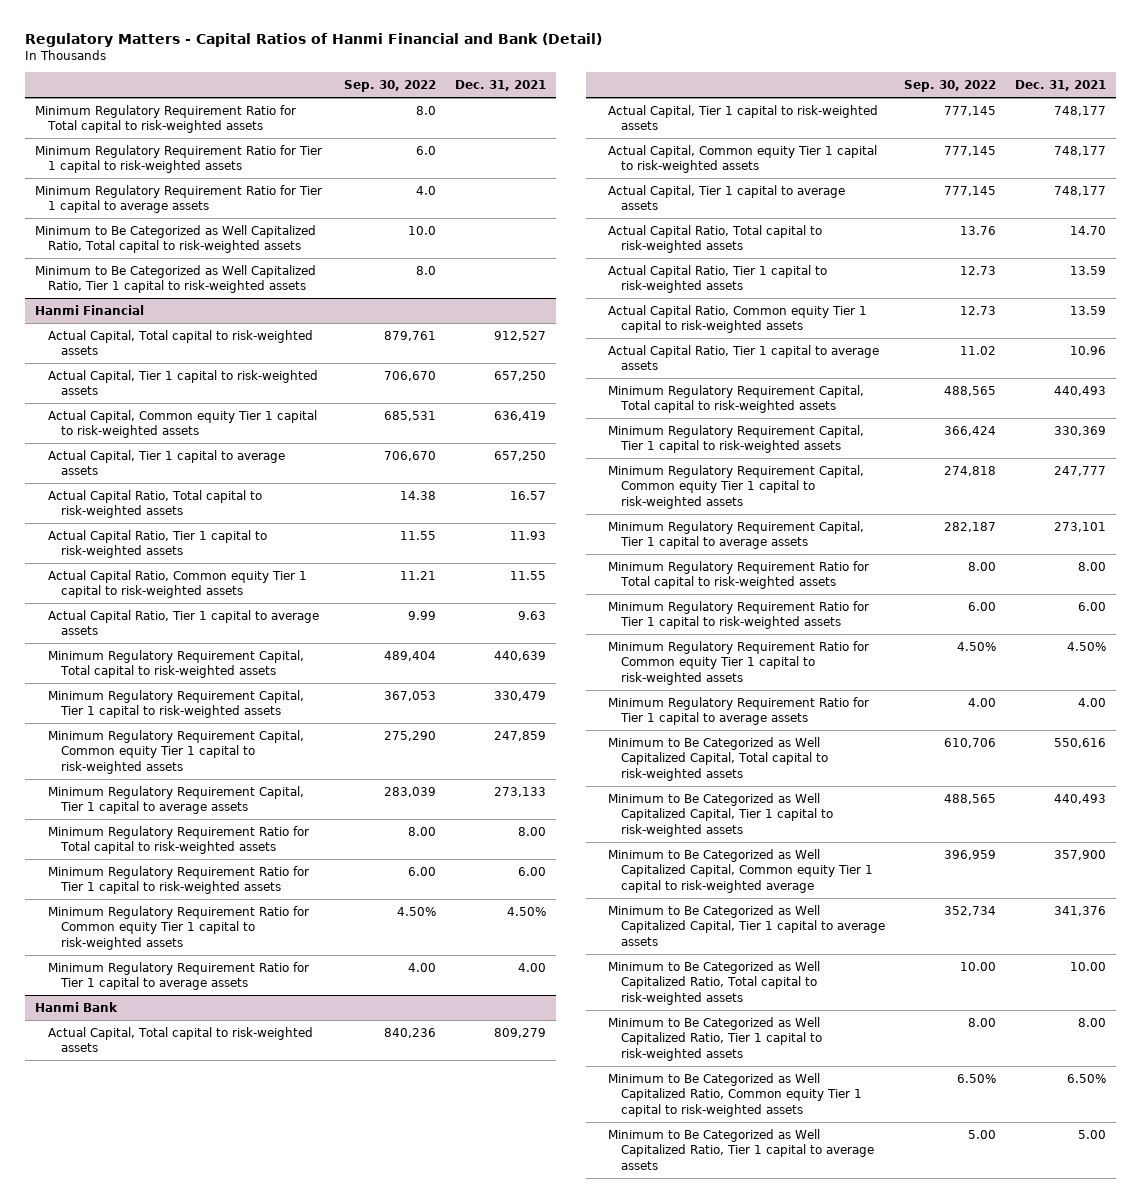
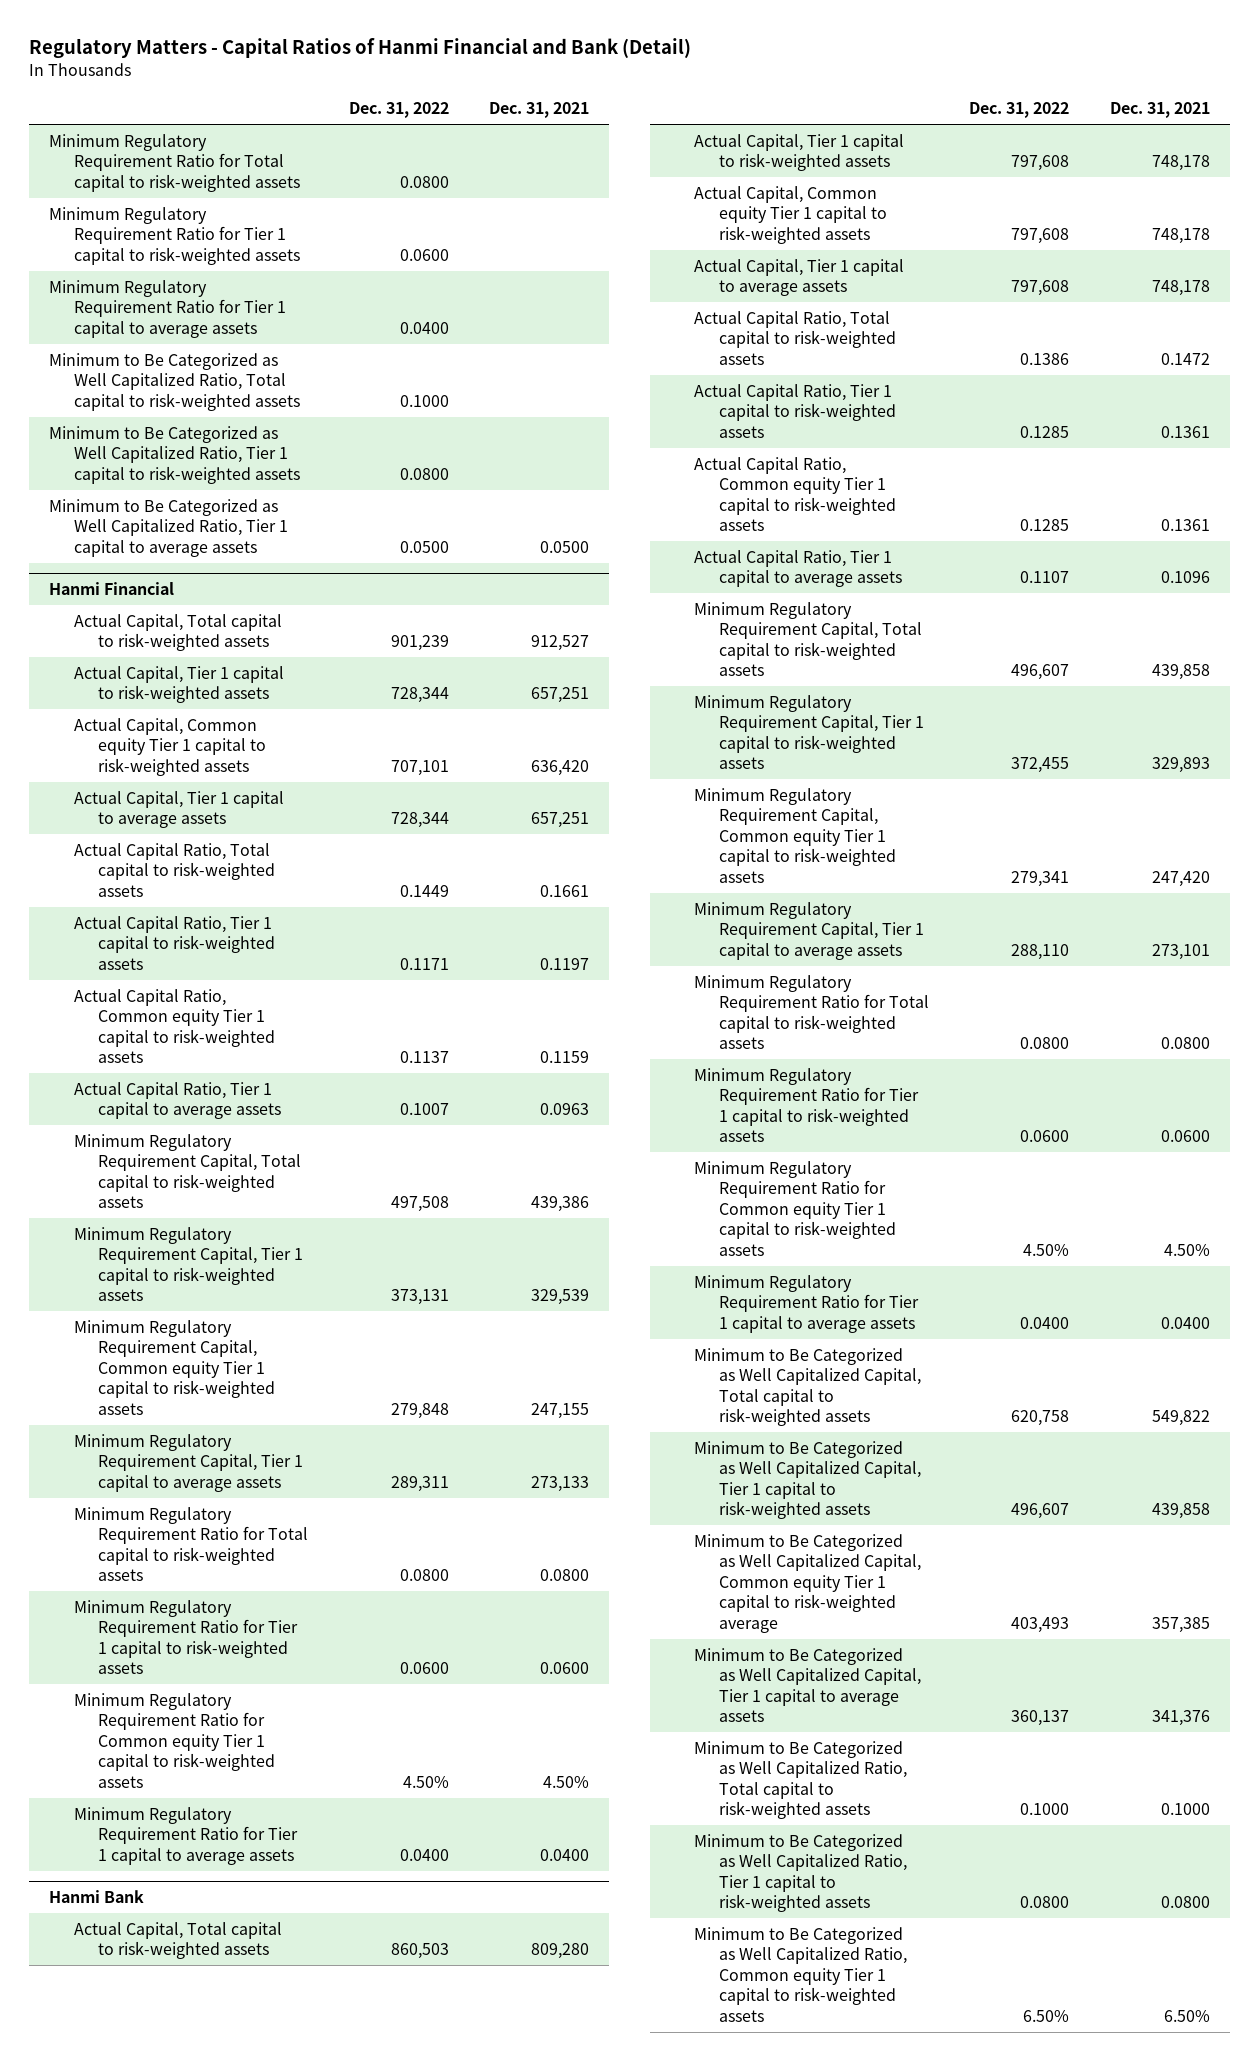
[343,80,436,93] Sep. 30, 2022 -> none
none -> [348,102,449,119] Dec. 31, 2022
none -> [49,498,288,557] Minimum to Be Categorized as Well Capitalized Ratio, Tier 1 capital to average assets
[494,370,547,381] 657,250 -> [530,687,589,704] 657,251
[494,410,547,421] 636,419 -> [530,759,589,776] 636,420
[494,450,547,461] 657,250 -> [530,812,589,829] 657,251
[510,490,547,500] 16.57 -> [539,884,589,897] 0.1661
[510,530,547,540] 11.93 -> [539,957,589,970] 0.1197
[510,570,547,580] 11.55 -> [539,1051,589,1064] 0.1159
[518,610,547,620] 9.63 -> [539,1103,589,1116] 0.0963
[494,650,547,661] 440,639 -> [530,1196,589,1213] 439,386
[494,690,547,701] 330,479 -> [530,1289,589,1306] 329,539
[494,730,547,741] 247,859 -> [530,1402,589,1419] 247,155
[518,826,547,836] 8.00 -> [539,1569,589,1582] 0.0800
[518,866,547,876] 6.00 -> [539,1662,589,1675] 0.0600
[518,962,547,972] 4.00 -> [539,1848,589,1861] 0.0400
[494,1027,547,1038] 809,279 -> [530,1943,589,1960] 809,280
[1054,105,1107,116] 748,177 -> [1151,155,1210,172] 748,178
[1054,145,1107,156] 748,177 -> [1151,227,1210,244] 748,178
[1054,185,1107,196] 748,177 -> [1151,280,1210,297] 748,178
[1070,225,1107,235] 14.70 -> [1160,352,1210,365] 0.1472
[1070,265,1107,275] 13.59 -> [1160,425,1210,438] 0.1361
[1070,305,1107,315] 13.59 -> [1160,519,1210,532] 0.1361
[1070,345,1107,355] 10.96 -> [1160,571,1210,584] 0.1096
[1054,385,1107,396] 440,493 -> [1151,664,1210,681] 439,858
[1054,425,1107,436] 330,369 -> [1151,757,1210,774] 329,893
[1054,465,1107,476] 247,777 -> [1151,870,1210,887] 247,420
[1078,561,1107,571] 8.00 -> [1160,1037,1210,1050] 0.0800
[1078,601,1107,611] 6.00 -> [1160,1130,1210,1143] 0.0600
[1078,697,1107,707] 4.00 -> [1160,1316,1210,1329] 0.0400
[1054,737,1107,748] 550,616 -> [1151,1410,1210,1427] 549,822
[1054,793,1107,804] 440,493 -> [1151,1503,1210,1520] 439,858
[1054,849,1107,860] 357,900 -> [1151,1616,1210,1633] 357,385
[1070,961,1107,971] 10.00 -> [1160,1803,1210,1816] 0.1000
[1078,1017,1107,1027] 8.00 -> [1160,1896,1210,1909] 0.0800
[608,1128,875,1170] Minimum to Be Categorized as Well Capitalized Ratio, Tier 1 capital to average assets -> none

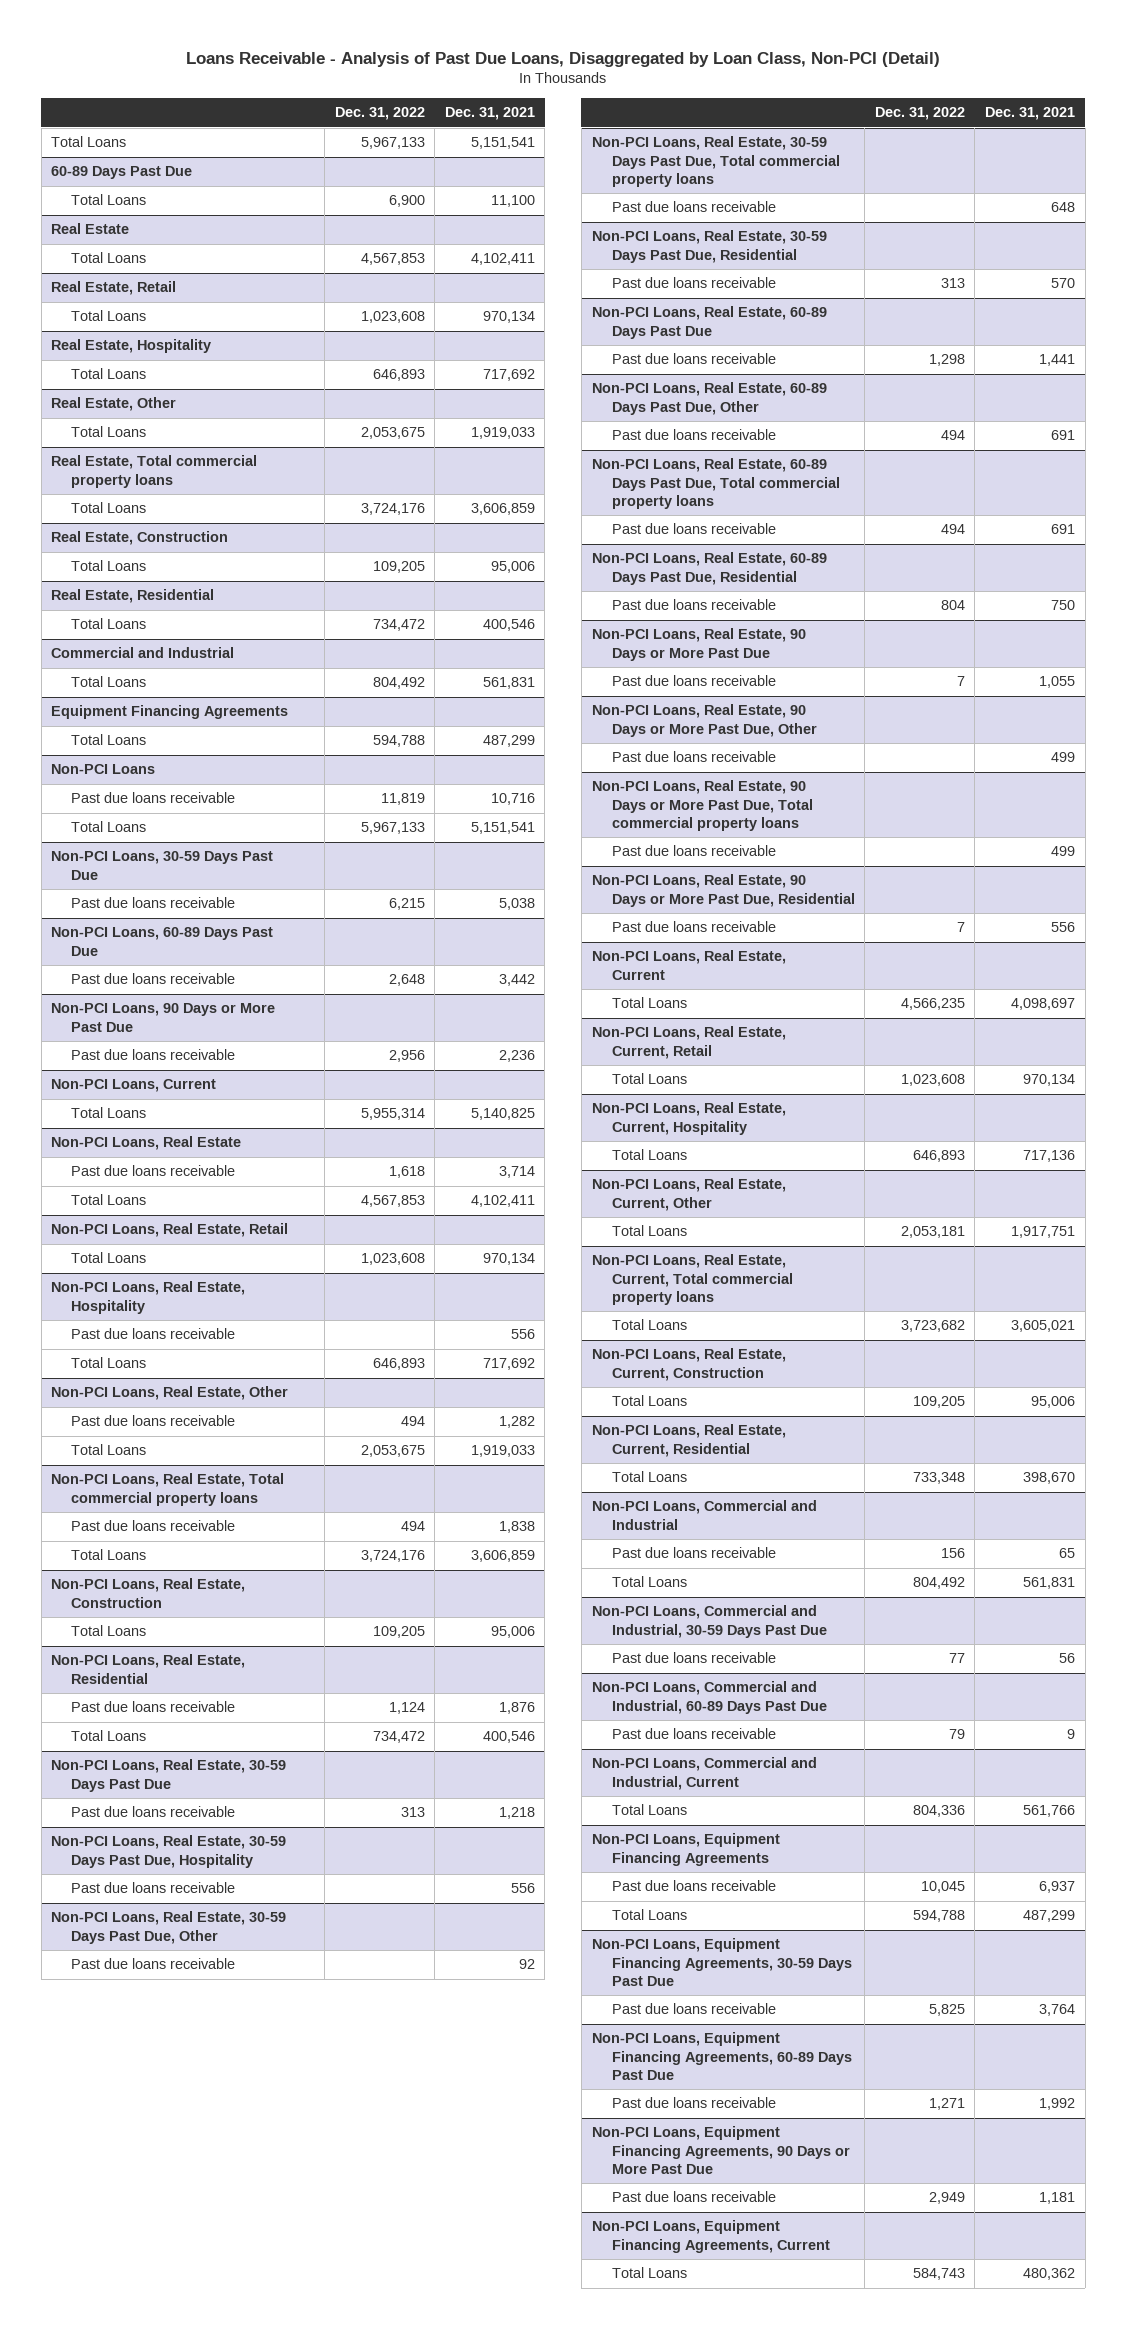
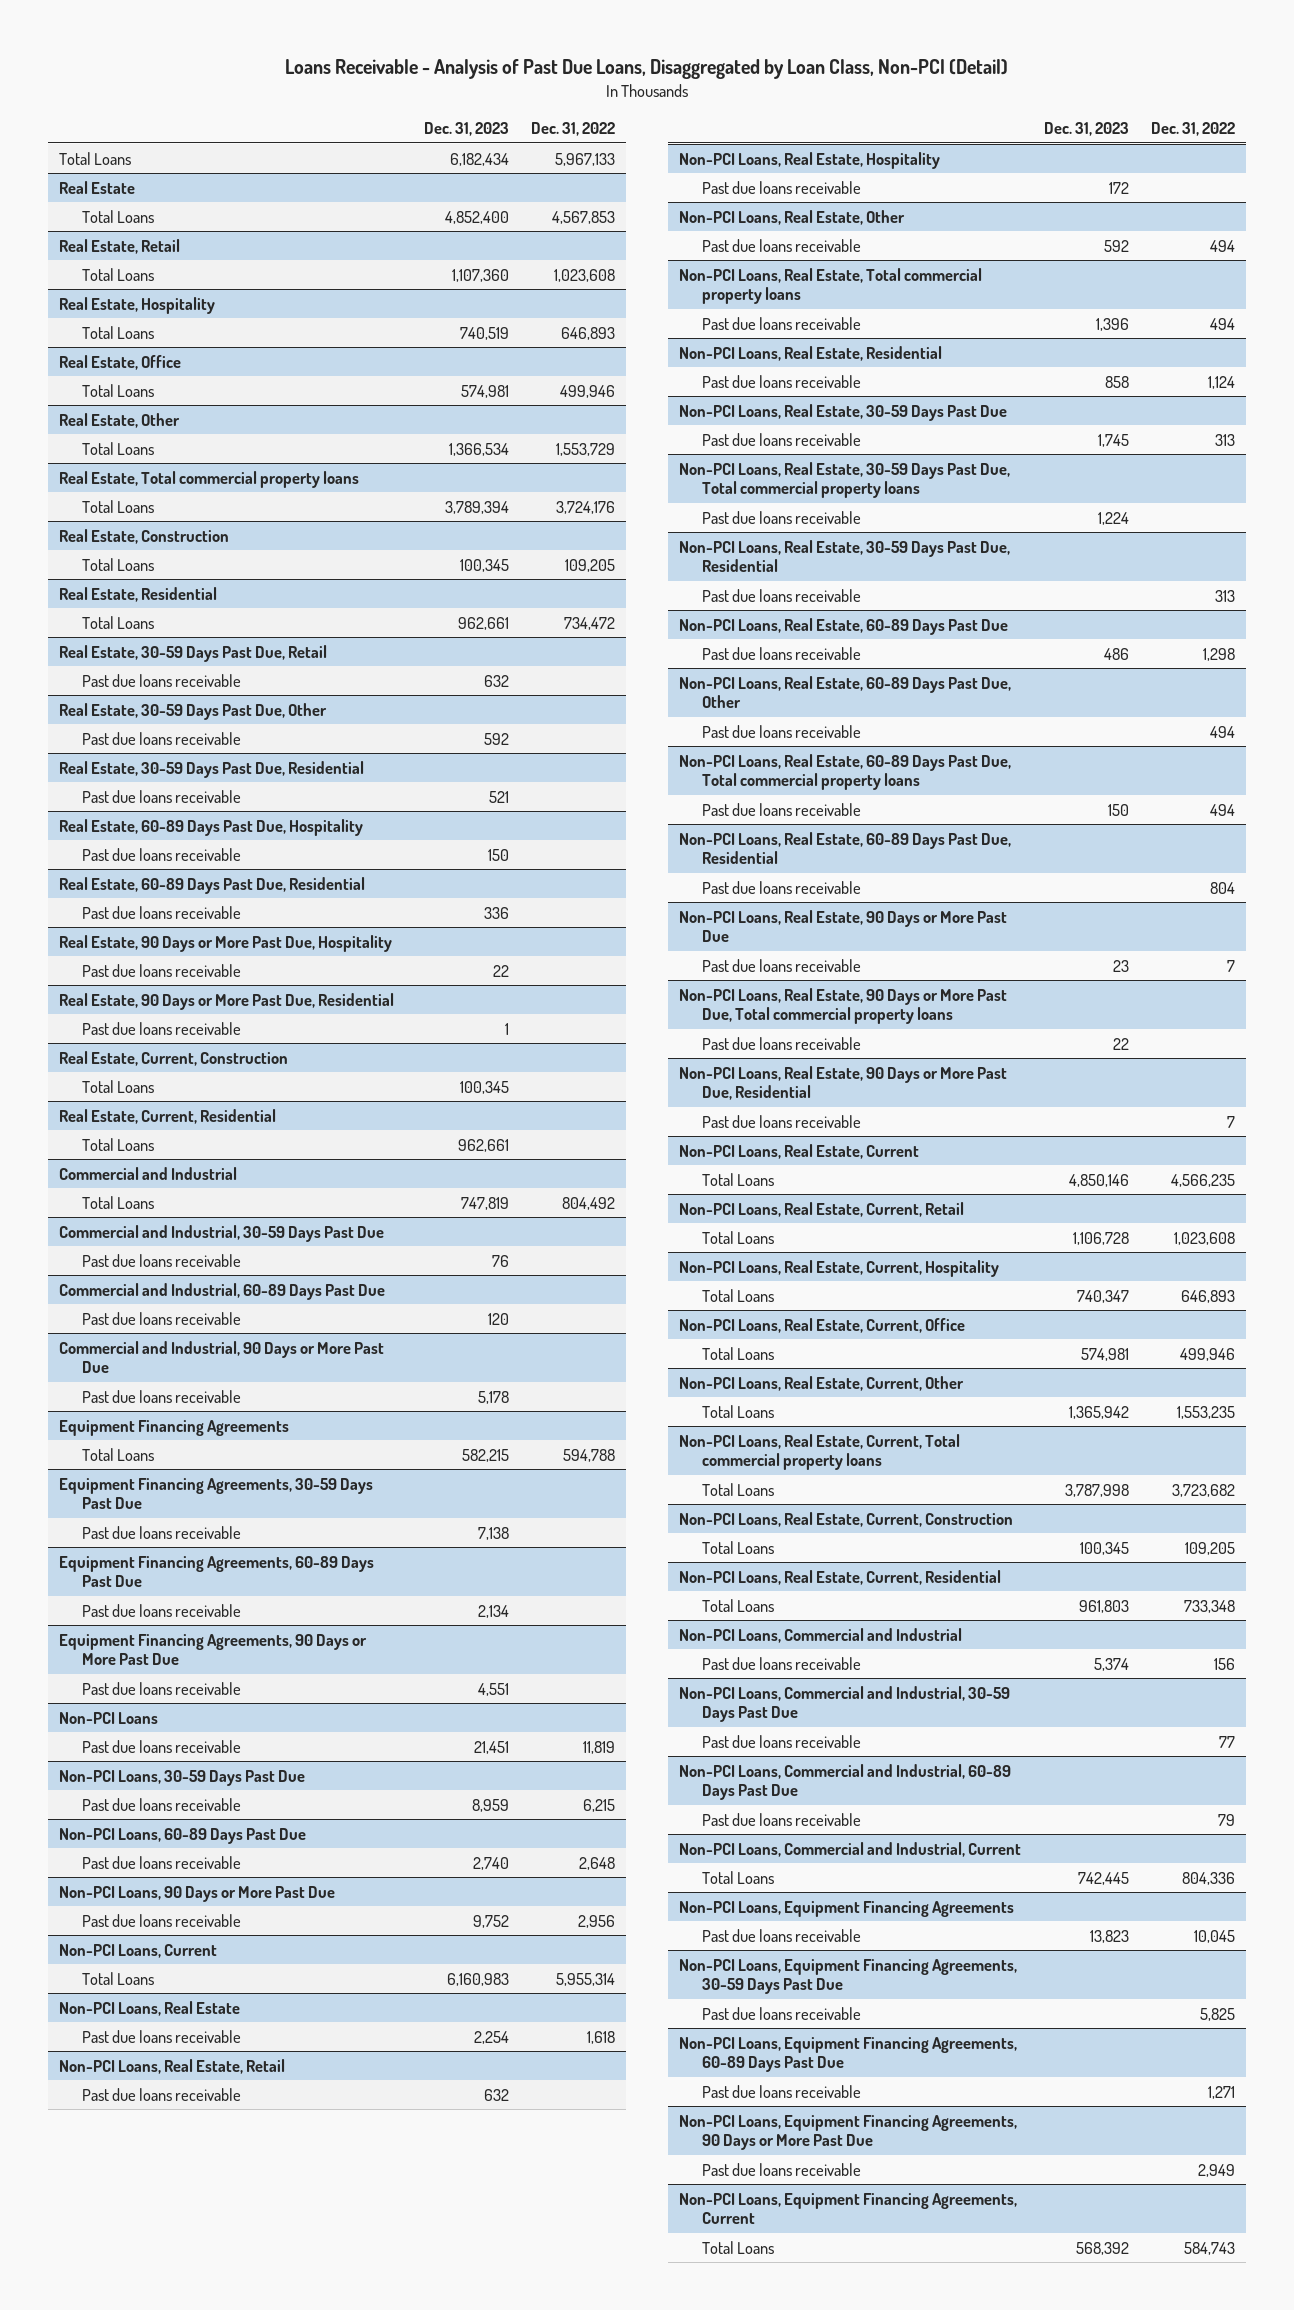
[444,107,535,121] Dec. 31, 2021 -> none
none -> [423,122,509,137] Dec. 31, 2023
[51,166,193,180] 60-89 Days Past Due -> none
[71,194,147,206] Total Loans -> none
none -> [59,354,182,370] Real Estate, Office
none -> [81,383,154,397] Total Loans
[360,427,425,440] 2,053,675 -> [556,442,616,456] 1,553,729
none -> [59,644,328,662] Real Estate, 30-59 Days Past Due, Retail
none -> [81,673,241,687] Past due loans receivable
none -> [59,702,328,720] Real Estate, 30-59 Days Past Due, Other
none -> [81,731,241,745] Past due loans receivable
none -> [59,760,365,778] Real Estate, 30-59 Days Past Due, Residential
none -> [81,789,241,803] Past due loans receivable
none -> [59,818,364,836] Real Estate, 60-89 Days Past Due, Hospitality
none -> [81,847,241,861] Past due loans receivable
none -> [59,876,366,894] Real Estate, 60-89 Days Past Due, Residential
none -> [81,905,241,919] Past due loans receivable
none -> [59,934,393,952] Real Estate, 90 Days or More Past Due, Hospitality
none -> [81,963,241,977] Past due loans receivable
none -> [59,992,395,1010] Real Estate, 90 Days or More Past Due, Residential
none -> [81,1021,241,1035] Past due loans receivable
none -> [59,1050,289,1066] Real Estate, Current, Construction
none -> [81,1079,154,1093] Total Loans
none -> [59,1108,277,1124] Real Estate, Current, Residential
none -> [81,1137,154,1151] Total Loans
none -> [59,1224,385,1242] Commercial and Industrial, 30-59 Days Past Due
none -> [81,1253,241,1267] Past due loans receivable
none -> [59,1282,386,1300] Commercial and Industrial, 60-89 Days Past Due
none -> [81,1311,241,1325] Past due loans receivable
none -> [59,1340,385,1374] Commercial and Industrial, 90 Days or More Past Due
none -> [81,1389,241,1403] Past due loans receivable
none -> [59,1477,374,1510] Equipment Financing Agreements, 30-59 Days Past Due
none -> [81,1525,241,1539] Past due loans receivable
none -> [59,1555,375,1588] Equipment Financing Agreements, 60-89 Days Past Due
none -> [81,1603,241,1617] Past due loans receivable
none -> [59,1633,368,1666] Equipment Financing Agreements, 90 Days or More Past Due
none -> [81,1681,241,1695] Past due loans receivable
[71,821,147,833] Total Loans -> none
[71,1194,147,1206] Total Loans -> none
[71,1252,147,1264] Total Loans -> none
none -> [81,2087,241,2101] Past due loans receivable
[71,1357,147,1369] Total Loans -> none
[71,1444,147,1456] Total Loans -> none
[71,1549,147,1561] Total Loans -> none
[51,1578,246,1608] Non-PCI Loans, Real Estate, Construction -> none
[71,1625,147,1637] Total Loans -> none
[71,1730,147,1742] Total Loans -> none
[51,1835,287,1868] Non-PCI Loans, Real Estate, 30-59 Days Past Due, Hospitality -> none
[71,1882,236,1894] Past due loans receivable -> none
[51,1911,287,1944] Non-PCI Loans, Real Estate, 30-59 Days Past Due, Other -> none
[71,1958,236,1970] Past due loans receivable -> none
[591,704,817,737] Non-PCI Loans, Real Estate, 90 Days or More Past Due, Other -> none
[611,751,776,763] Past due loans receivable -> none
none -> [679,1317,966,1333] Non-PCI Loans, Real Estate, Current, Office
none -> [701,1346,774,1360] Total Loans
[900,1226,965,1239] 2,053,181 -> [1177,1405,1236,1419] 1,553,235
[611,1576,687,1588] Total Loans -> none
[611,1909,687,1921] Total Loans -> none

